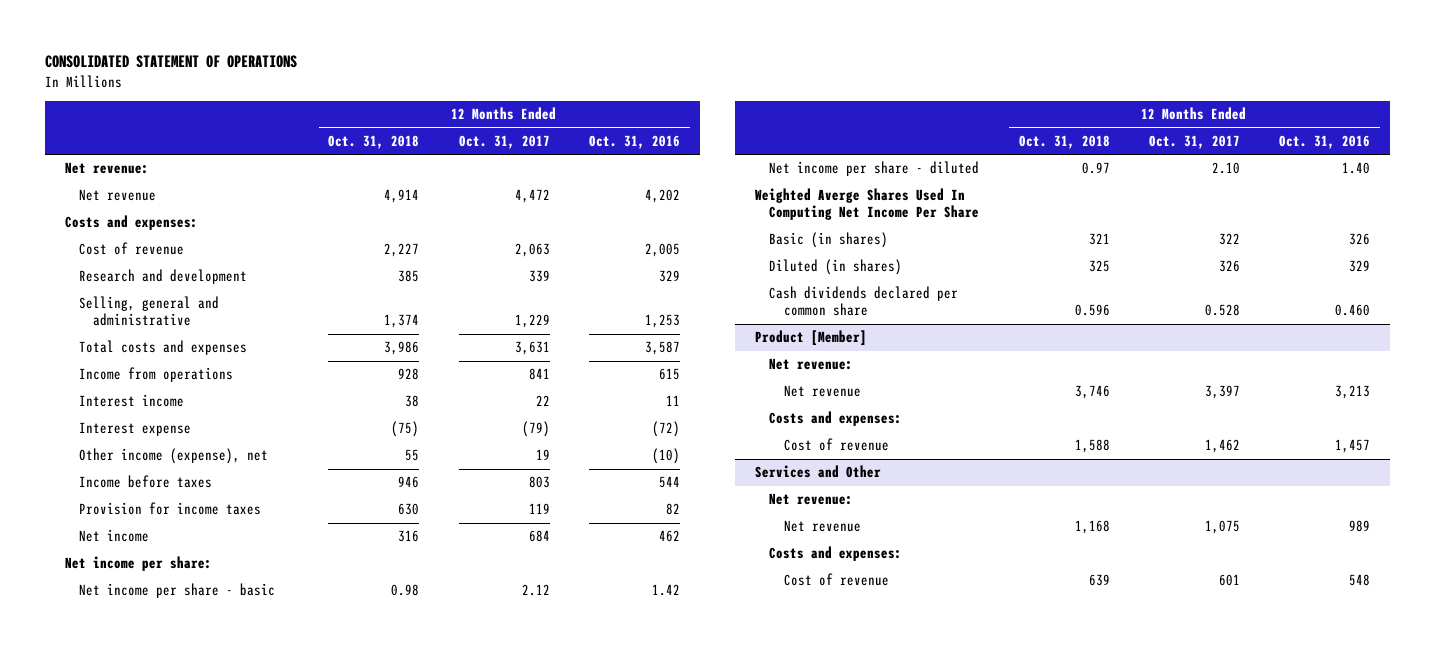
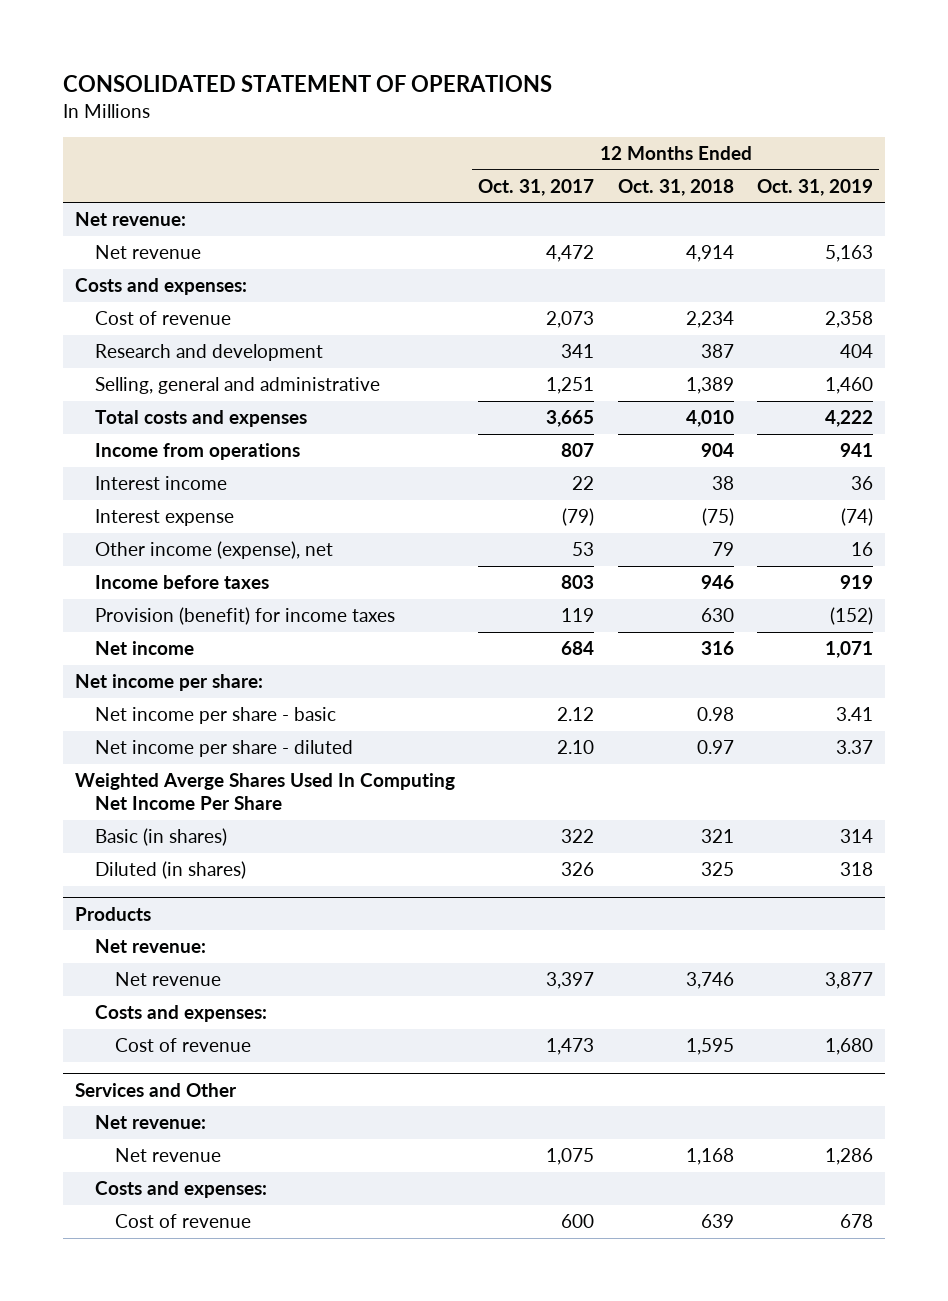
[589,135,681,150] Oct. 31, 2016 -> none
none -> [757,178,874,196] Oct. 31, 2019
[384,243,420,258] 2,227 -> [685,311,734,329] 2,234
[514,243,550,258] 2,063 -> [546,311,595,329] 2,073
[398,270,420,283] 385 -> [700,344,734,359] 387
[528,270,550,283] 339 -> [561,344,595,359] 341
[384,314,420,329] 1,374 -> [685,377,734,395] 1,389
[514,314,550,329] 1,229 -> [546,377,595,395] 1,251
[384,341,420,356] 3,986 -> [685,410,734,428] 4,010
[514,341,550,356] 3,631 -> [546,410,595,428] 3,665
[398,368,420,381] 928 -> [700,443,734,458] 904
[528,368,550,381] 841 -> [561,443,595,458] 807
[405,449,420,462] 55 -> [711,542,734,557] 79
[535,449,550,461] 19 -> [572,542,595,557] 53
[79,502,262,516] Provision for income taxes -> [94,607,395,626] Provision (benefit) for income taxes
[769,286,959,317] Cash dividends declared per common share -> none
[755,330,868,347] Product [Member] -> [74,906,151,921] Products
[1074,439,1110,454] 1,588 -> [685,1038,734,1056] 1,595
[1204,439,1240,454] 1,462 -> [546,1038,595,1056] 1,473
[1218,574,1240,587] 601 -> [561,1214,595,1229] 600

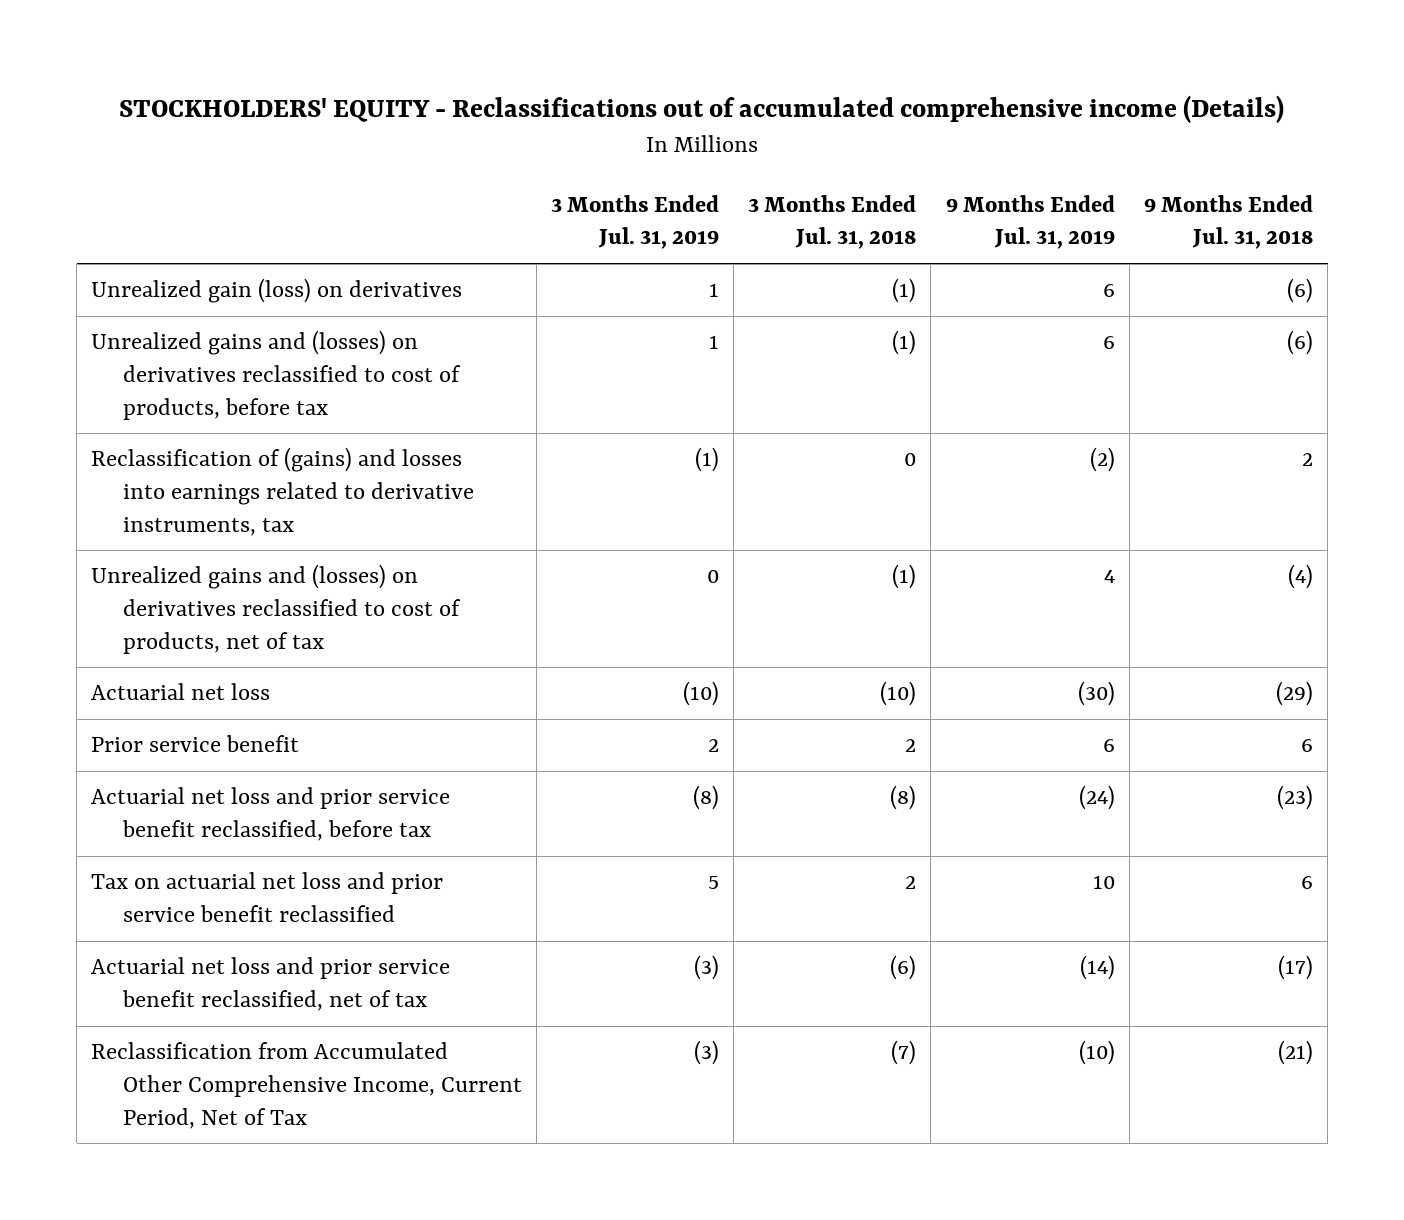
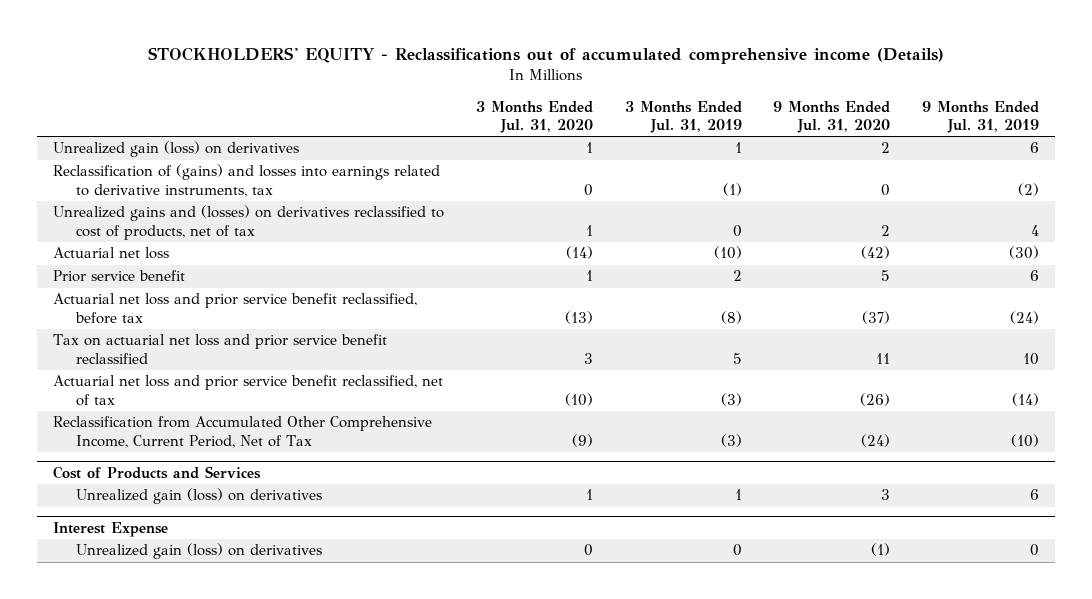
[748,194,917,250] 3 Months Ended Jul. 31, 2018 -> none
[1144,194,1314,250] 9 Months Ended Jul. 31, 2018 -> none
none -> [475,100,593,134] 3 Months Ended Jul. 31, 2020
none -> [773,100,891,134] 9 Months Ended Jul. 31, 2020
[91,330,461,420] Unrealized gains and (losses) on derivatives reclassified to cost of products, before tax -> none
none -> [53,465,262,479] Cost of Products and Services
none -> [75,488,322,505] Unrealized gain (loss) on derivatives
none -> [53,521,169,537] Interest Expense
none -> [75,543,322,560] Unrealized gain (loss) on derivatives

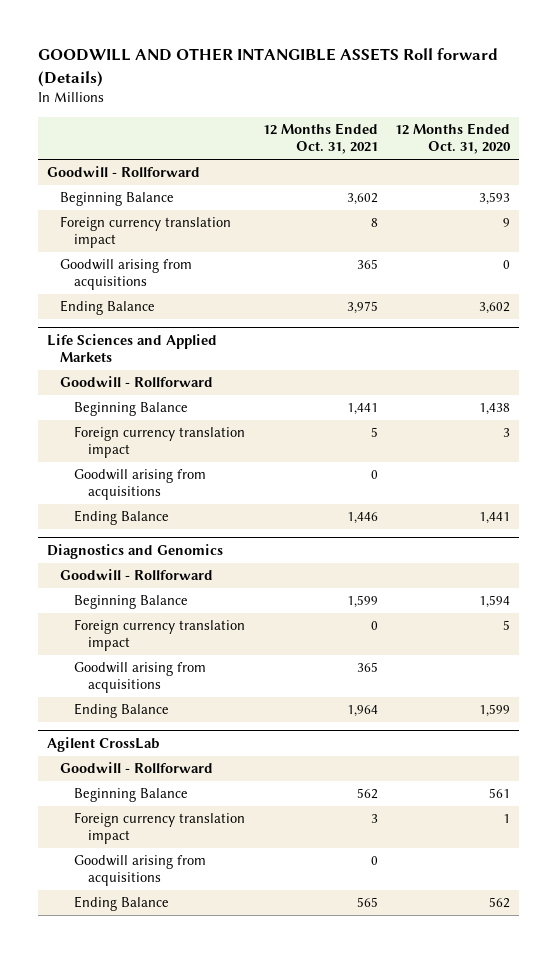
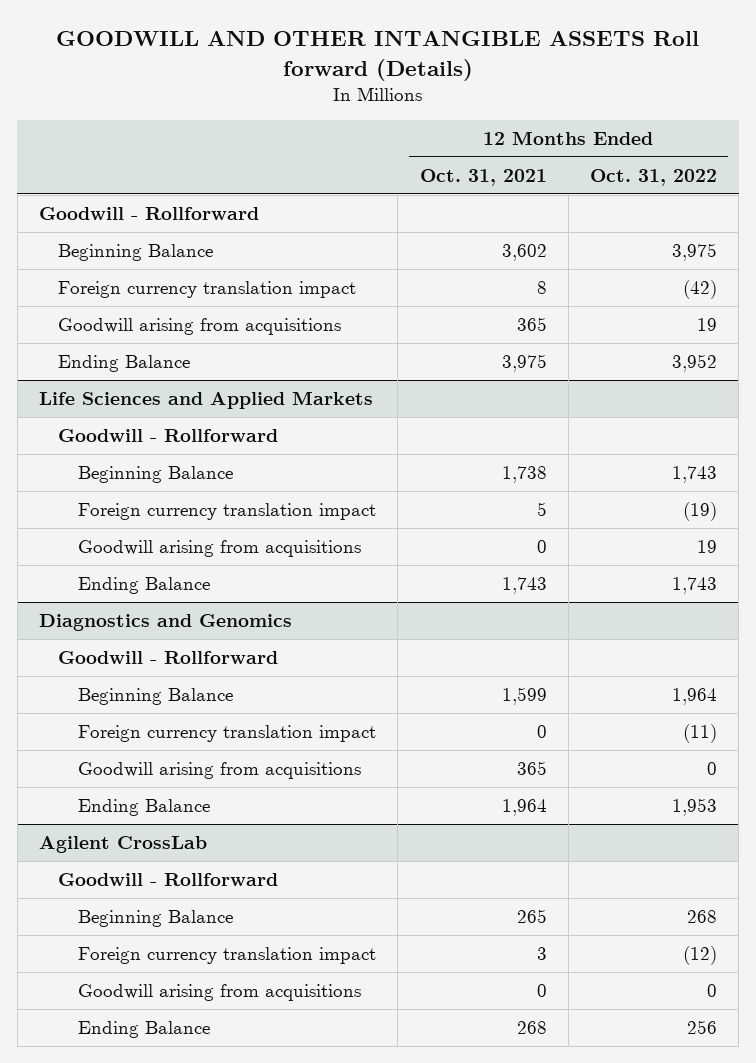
[395,123,512,155] 12 Months Ended Oct. 31, 2020 -> none
none -> [590,168,718,186] Oct. 31, 2022
[346,403,378,416] 1,441 -> [501,466,547,484] 1,738
[346,512,378,525] 1,446 -> [501,577,547,595] 1,743
[356,788,378,800] 562 -> [516,909,547,924] 265
[356,897,378,908] 565 -> [516,1021,547,1035] 268

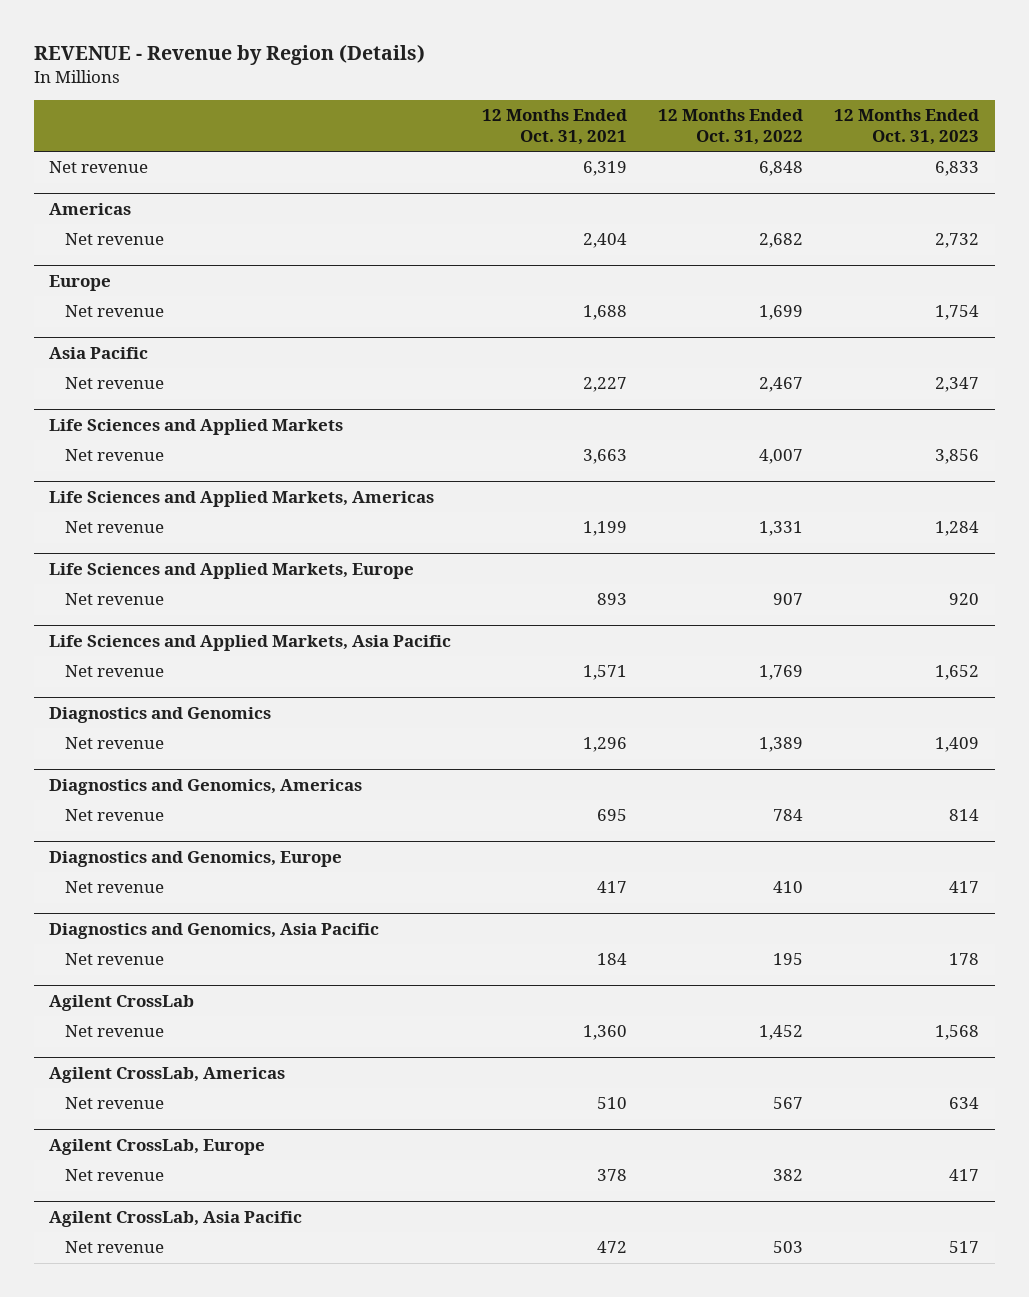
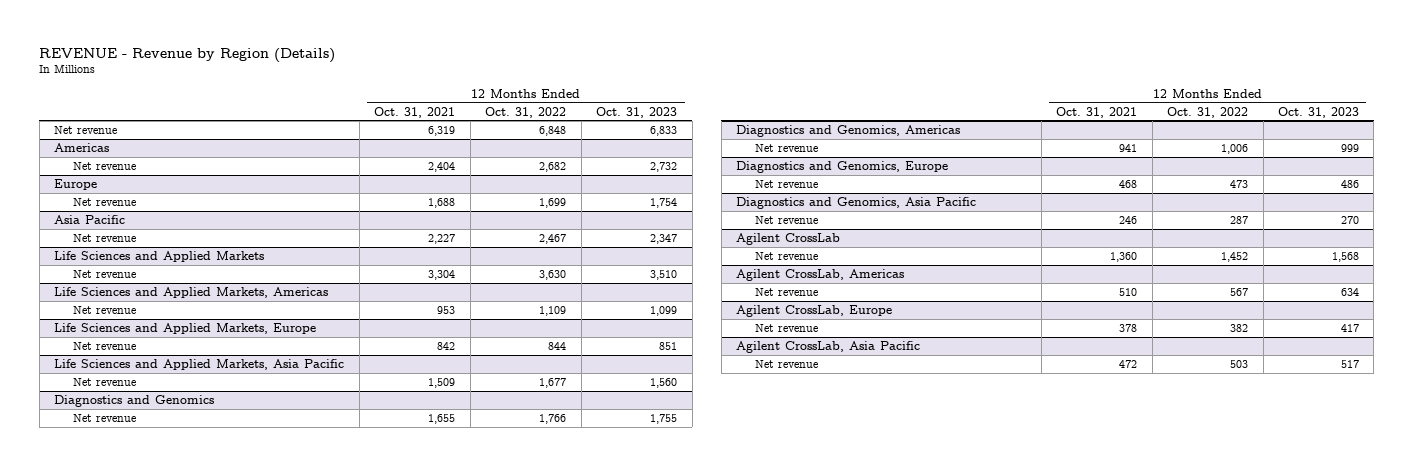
[583,449,628,465] 3,663 -> [428,269,456,280] 3,304
[759,449,804,465] 4,007 -> [539,269,567,280] 3,630
[935,449,980,465] 3,856 -> [650,269,678,280] 3,510
[583,521,628,537] 1,199 -> [437,305,456,314] 953
[759,521,804,537] 1,331 -> [539,305,567,316] 1,109
[935,521,980,537] 1,284 -> [650,305,678,316] 1,099
[597,593,628,606] 893 -> [437,341,456,350] 842
[773,593,804,606] 907 -> [548,341,567,350] 844
[949,593,980,606] 920 -> [659,341,678,350] 851
[583,665,628,681] 1,571 -> [428,377,456,388] 1,509
[759,665,804,681] 1,769 -> [539,377,567,388] 1,677
[935,665,980,681] 1,652 -> [650,377,678,388] 1,560
[583,737,628,753] 1,296 -> [428,413,456,424] 1,655
[759,737,804,753] 1,389 -> [539,413,567,424] 1,766
[935,737,980,753] 1,409 -> [650,413,678,424] 1,755
[597,809,628,822] 695 -> [1119,143,1138,152] 941
[773,809,804,822] 784 -> [1221,143,1249,154] 1,006
[949,809,980,822] 814 -> [1340,143,1359,152] 999
[597,881,628,894] 417 -> [1119,179,1138,188] 468
[773,881,804,894] 410 -> [1230,179,1249,188] 473
[949,881,980,894] 417 -> [1340,179,1359,188] 486
[597,953,628,966] 184 -> [1119,215,1138,224] 246
[773,953,804,966] 195 -> [1230,215,1249,224] 287
[949,953,980,966] 178 -> [1340,215,1359,224] 270

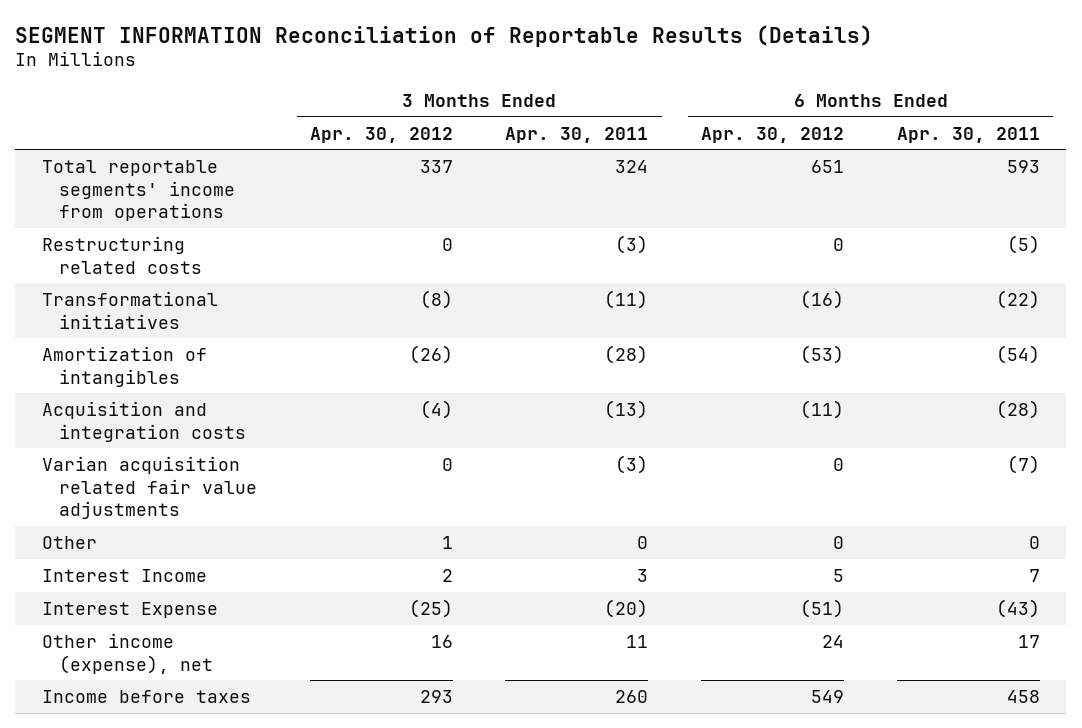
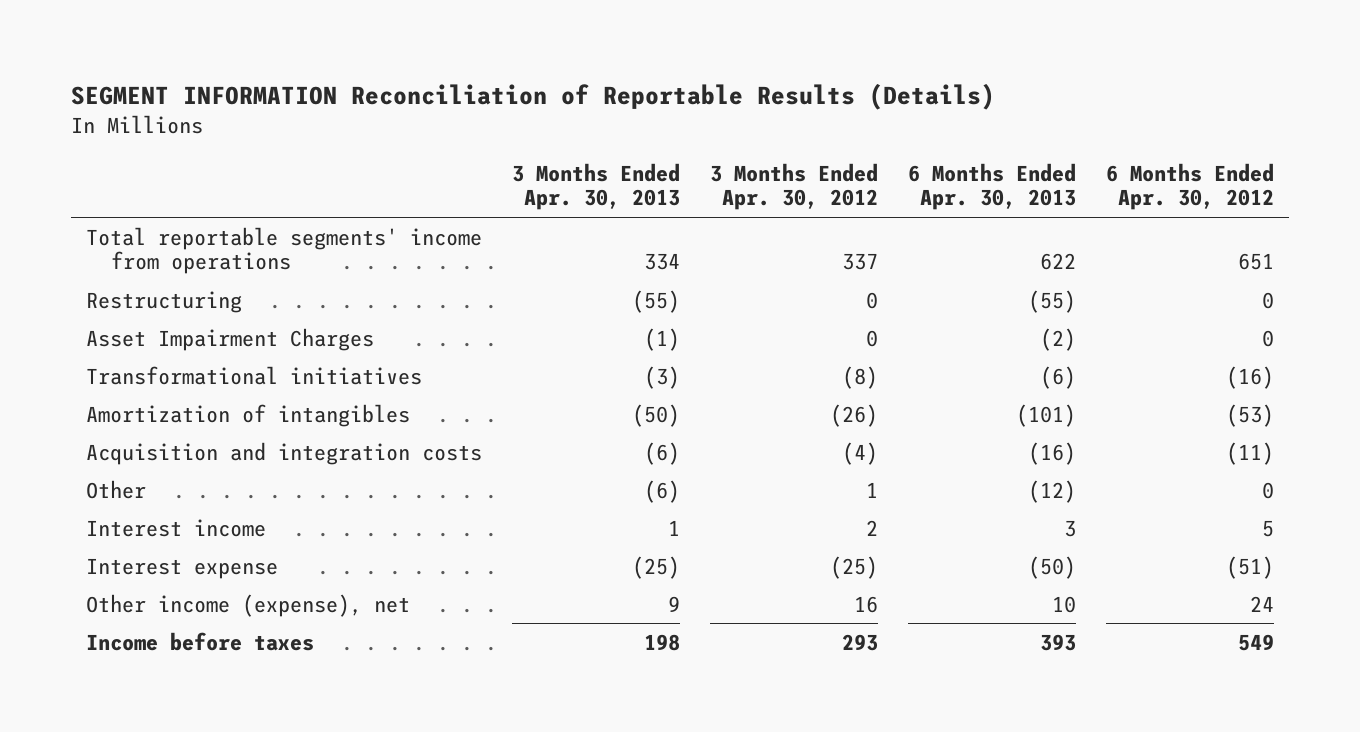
[505,126,649,143] Apr. 30, 2011 -> none
[896,126,1040,143] Apr. 30, 2011 -> none
none -> [511,162,680,211] 3 Months Ended Apr. 30, 2013
none -> [907,162,1076,211] 6 Months Ended Apr. 30, 2013
[41,235,202,274] Restructuring related costs -> [85,290,242,313] Restructuring
none -> [85,327,374,351] Asset Impairment Charges
[41,455,257,520] Varian acquisition related fair value adjustments -> none
[41,568,207,582] Interest Income -> [85,518,266,537] Interest income
[41,601,218,618] Interest Expense -> [85,557,278,579] Interest expense

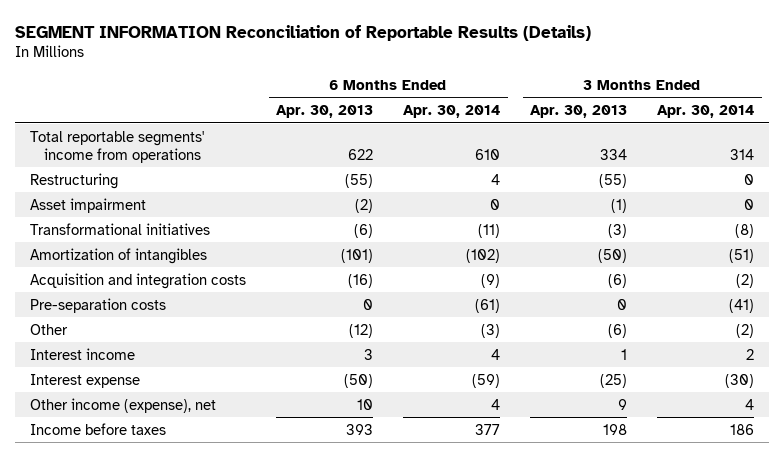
[709,162,878,211] 3 Months Ended Apr. 30, 2012 -> none
[1105,162,1274,211] 6 Months Ended Apr. 30, 2012 -> none
none -> [403,104,501,118] Apr. 30, 2014
none -> [657,104,755,118] Apr. 30, 2014
[85,327,374,351] Asset Impairment Charges -> [29,197,146,213] Asset impairment
none -> [29,297,166,313] Pre-separation costs

